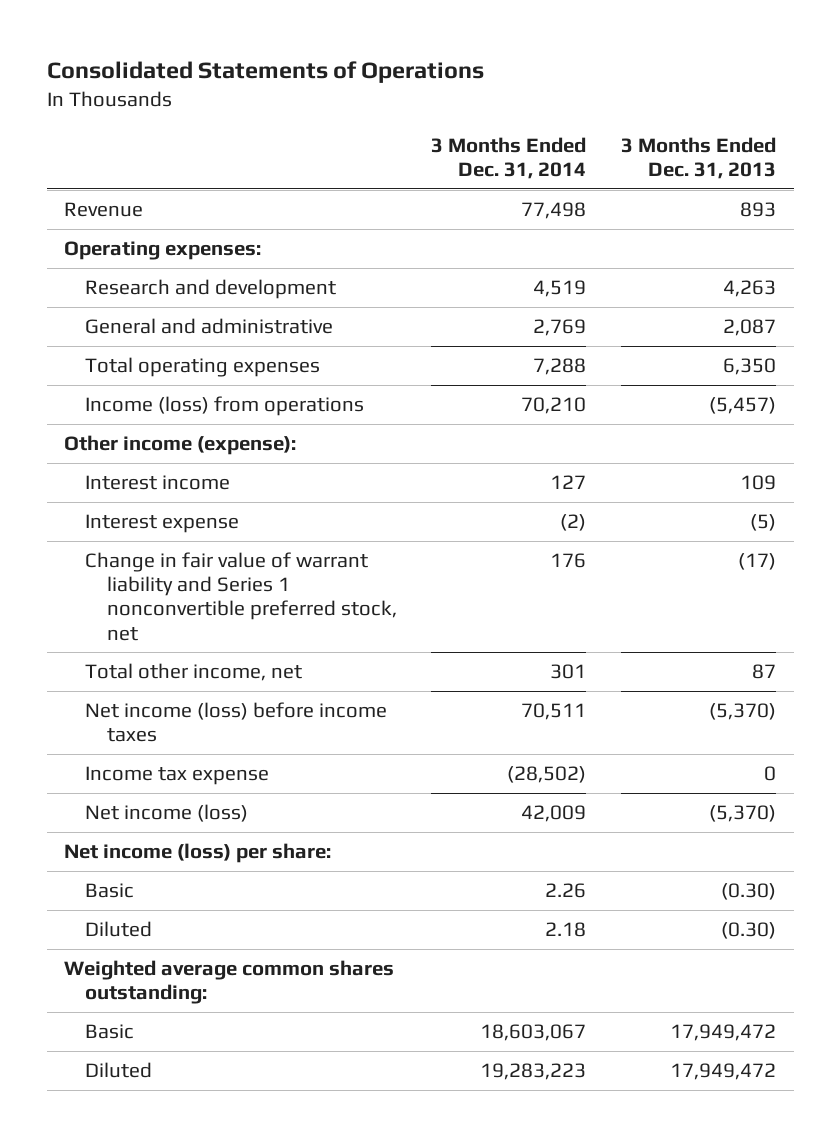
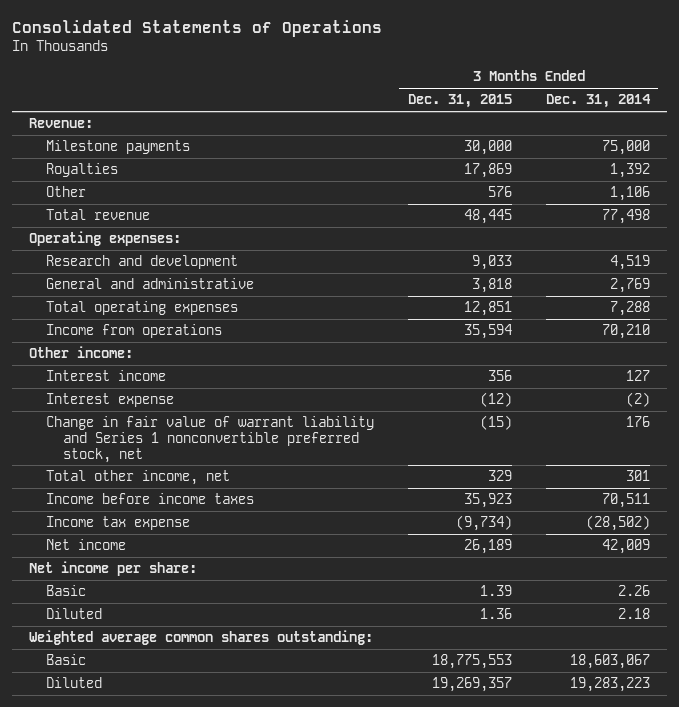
[621,136,777,180] 3 Months Ended Dec. 31, 2013 -> none
none -> [407,94,512,109] Dec. 31, 2015
none -> [29,118,94,129] Revenue:
none -> [45,140,190,155] Milestone payments
none -> [45,163,118,178] Royalties
none -> [45,186,86,198] Other
[64,201,144,217] Revenue -> [45,209,150,221] Total revenue
[85,395,365,416] Income (loss) from operations -> [45,324,222,339] Income from operations
[64,434,297,455] Other income (expense): -> [29,346,134,359] Other income:
[85,701,388,743] Net income (loss) before income taxes -> [45,493,254,505] Income before income taxes
[85,803,249,822] Net income (loss) -> [45,539,126,551] Net income
[64,842,332,863] Net income (loss) per share: -> [29,561,198,577] Net income per share:

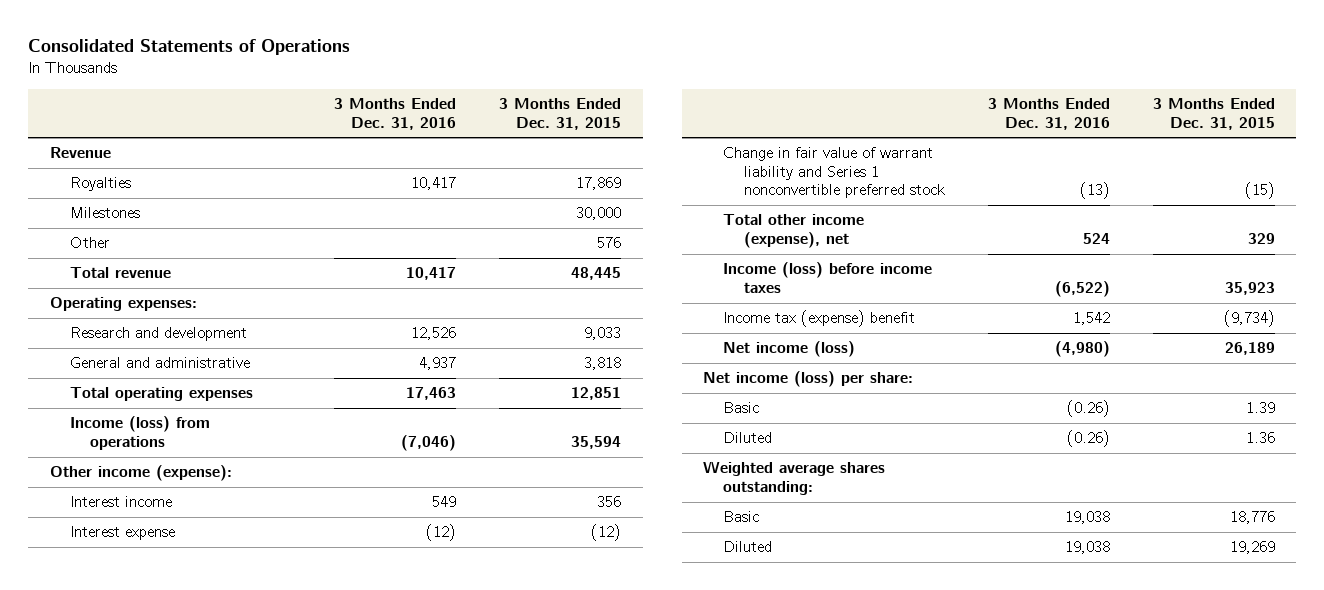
[545,94,651,109] Dec. 31, 2014 -> none
none -> [334,98,457,130] 3 Months Ended Dec. 31, 2016
[45,140,190,155] Milestone payments -> none
[29,118,94,129] Revenue: -> [49,147,111,159] Revenue
none -> [69,207,140,219] Milestones
[45,324,222,339] Income from operations -> [69,416,210,450] Income (loss) from operations
[29,346,134,359] Other income: -> [49,465,232,482] Other income (expense):
[45,416,374,463] Change in fair value of warrant liability and Series 1 nonconvertible preferred stock, net -> [723,147,945,199] Change in fair value of warrant liability and Series 1 nonconvertible preferred stock
[45,470,230,486] Total other income, net -> [723,214,865,248] Total other income (expense), net
[45,493,254,505] Income before income taxes -> [723,262,933,293] Income (loss) before income taxes
[45,516,190,531] Income tax expense -> [723,310,916,328] Income tax (expense) benefit
[45,539,126,551] Net income -> [723,341,856,358] Net income (loss)
[29,561,198,577] Net income per share: -> [702,371,913,388] Net income (loss) per share:
[29,630,374,646] Weighted average common shares outstanding: -> [702,461,885,495] Weighted average shares outstanding:
[431,654,512,670] 18,775,553 -> [1229,511,1275,525] 18,776
[431,677,512,693] 19,269,357 -> [1229,541,1275,555] 19,269

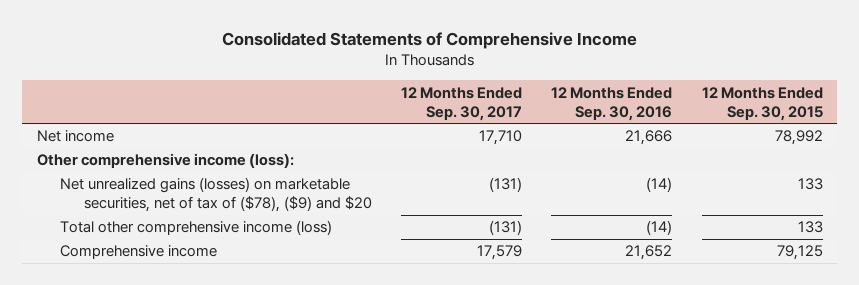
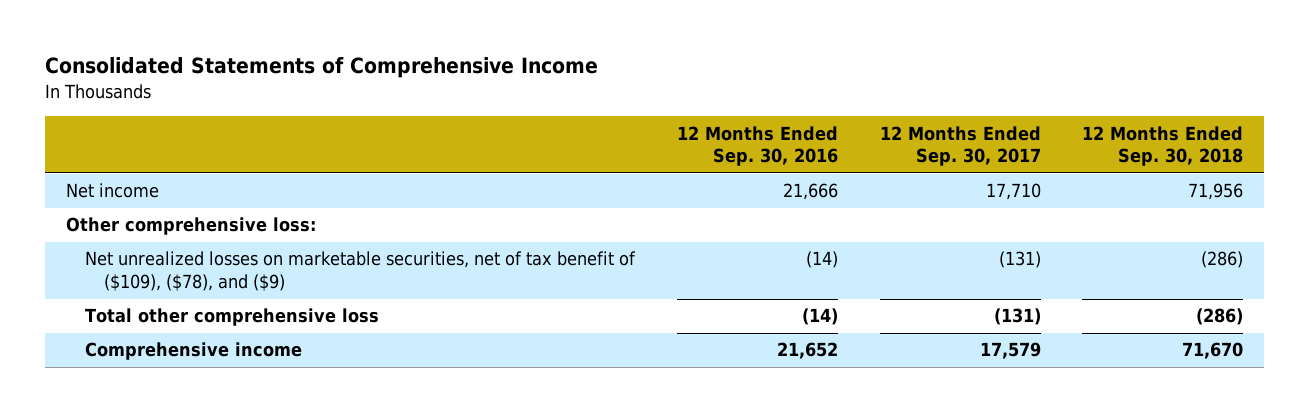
[701,86,823,121] 12 Months Ended Sep. 30, 2015 -> none
none -> [1082,125,1244,167] 12 Months Ended Sep. 30, 2018
[36,153,294,169] Other comprehensive income (loss): -> [66,217,317,236] Other comprehensive loss:
[60,177,372,213] Net unrealized gains (losses) on marketable securities, net of tax of ($78), ($9) and $20 -> [84,251,636,292] Net unrealized losses on marketable securities, net of tax benefit of ($109), ($78), and ($9)
[60,220,333,236] Total other comprehensive income (loss) -> [84,308,379,327] Total other comprehensive loss

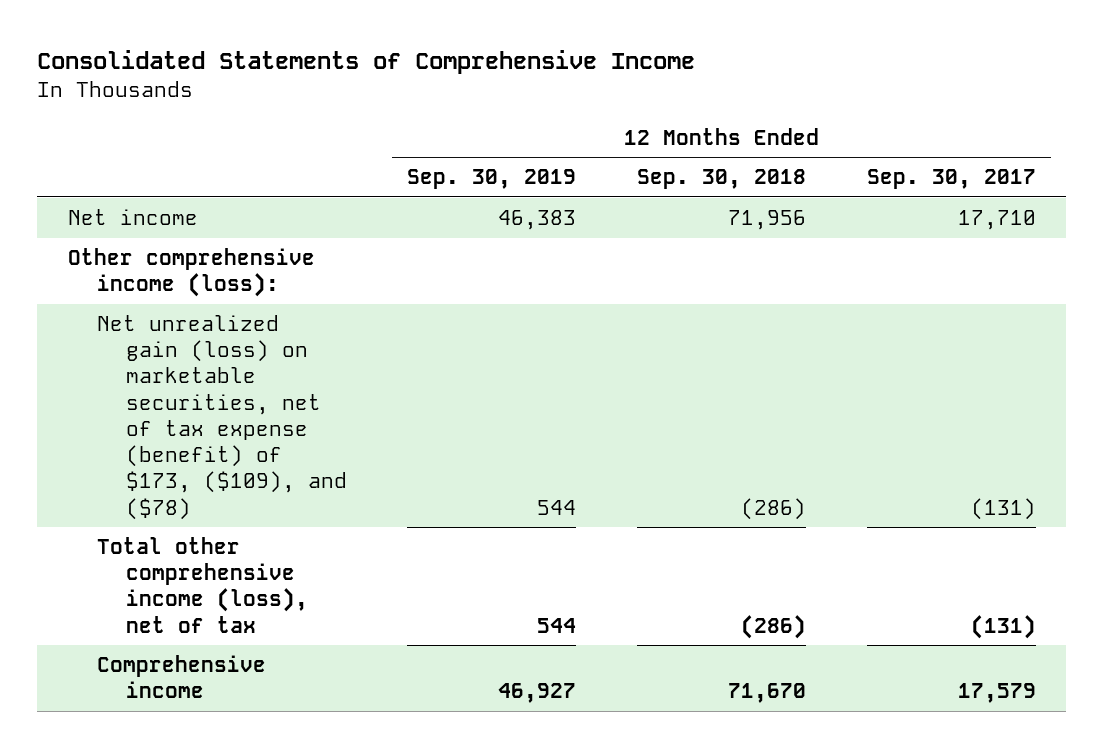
[676,125,838,167] 12 Months Ended Sep. 30, 2016 -> none
none -> [407,169,577,190] Sep. 30, 2019
[66,217,317,236] Other comprehensive loss: -> [67,248,315,298] Other comprehensive income (loss):
[84,251,636,292] Net unrealized losses on marketable securities, net of tax benefit of ($109), ($78), and ($9) -> [96,315,347,520] Net unrealized gain (loss) on marketable securities, net of tax expense (benefit) of $173, ($109), and ($78)
[84,308,379,327] Total other comprehensive loss -> [96,537,308,633] Total other comprehensive income (loss), net of tax

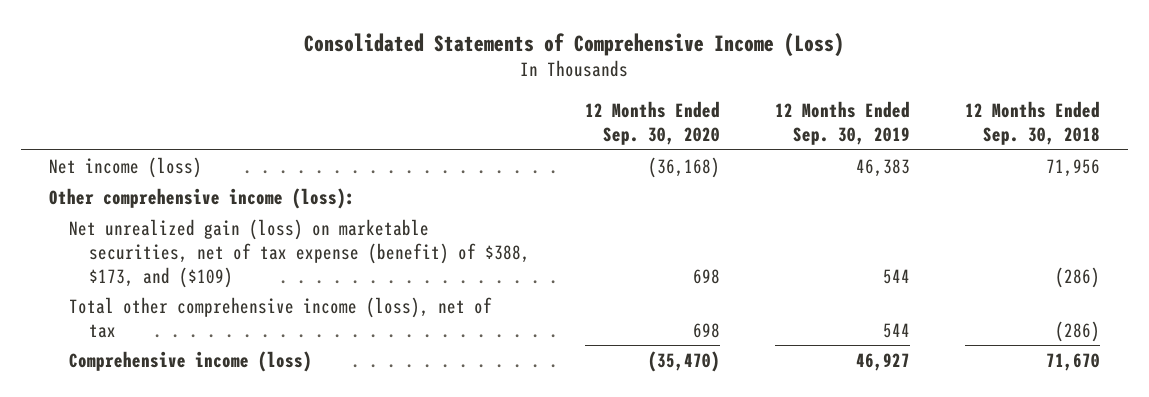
[37,50,696,75] Consolidated Statements of Comprehensive Income -> [304,32,845,57] Consolidated Statements of Comprehensive Income (Loss)
[866,169,1036,190] Sep. 30, 2017 -> none
none -> [585,101,721,146] 12 Months Ended Sep. 30, 2020
[67,209,198,226] Net income -> [48,156,202,178] Net income (loss)
[96,315,347,520] Net unrealized gain (loss) on marketable securities, net of tax expense (benefit) of $173, ($109), and ($78) -> [68,218,531,288] Net unrealized gain (loss) on marketable securities, net of tax expense (benefit) of $388, $173, and ($109)
[96,655,266,699] Comprehensive income -> [68,350,312,372] Comprehensive income (loss)

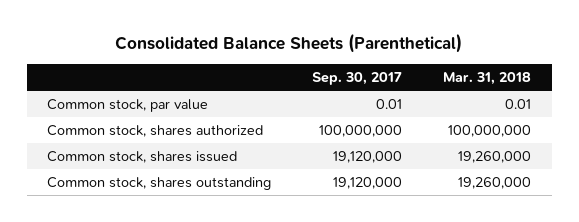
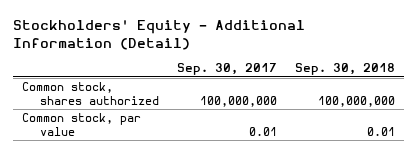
[115,33,463,54] Consolidated Balance Sheets (Parenthetical) -> [12,20,305,51] Stockholders' Equity - Additional Information (Detail)
[443,72,532,86] Mar. 31, 2018 -> none
none -> [295,63,396,76] Sep. 30, 2018
[47,151,238,164] Common stock, shares issued -> none
[47,177,272,191] Common stock, shares outstanding -> none
[47,99,209,113] Common stock, par value -> [21,112,141,136] Common stock, par value

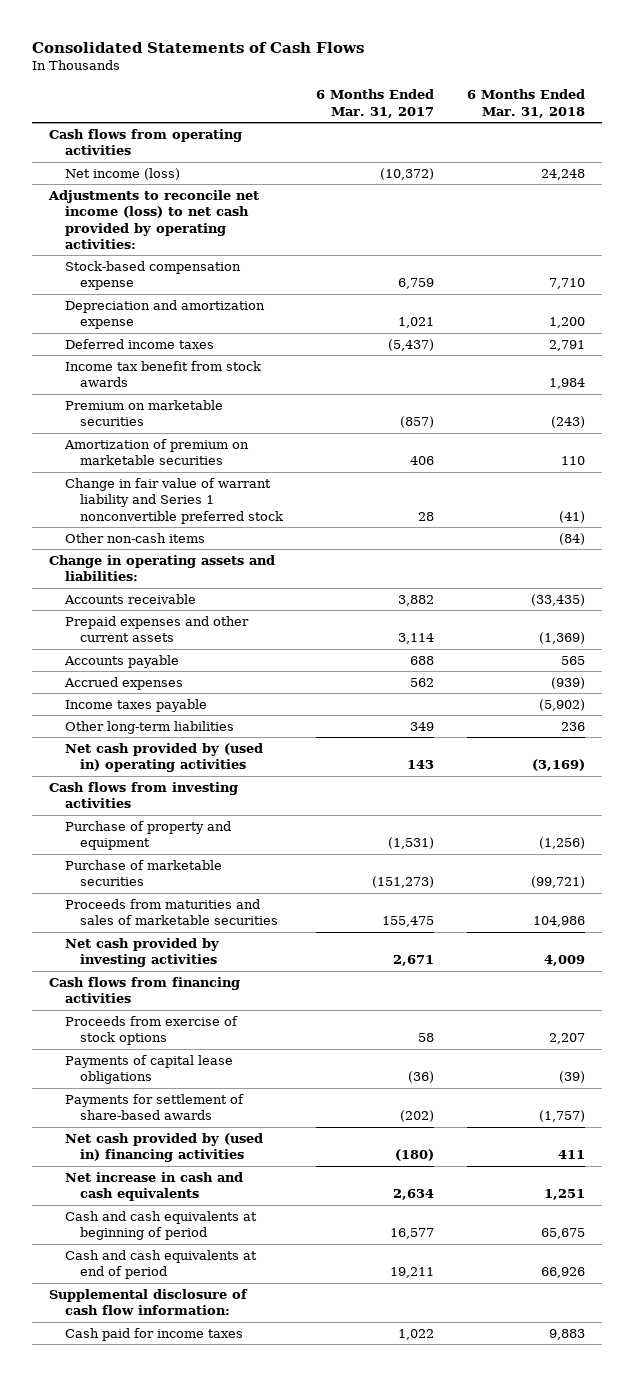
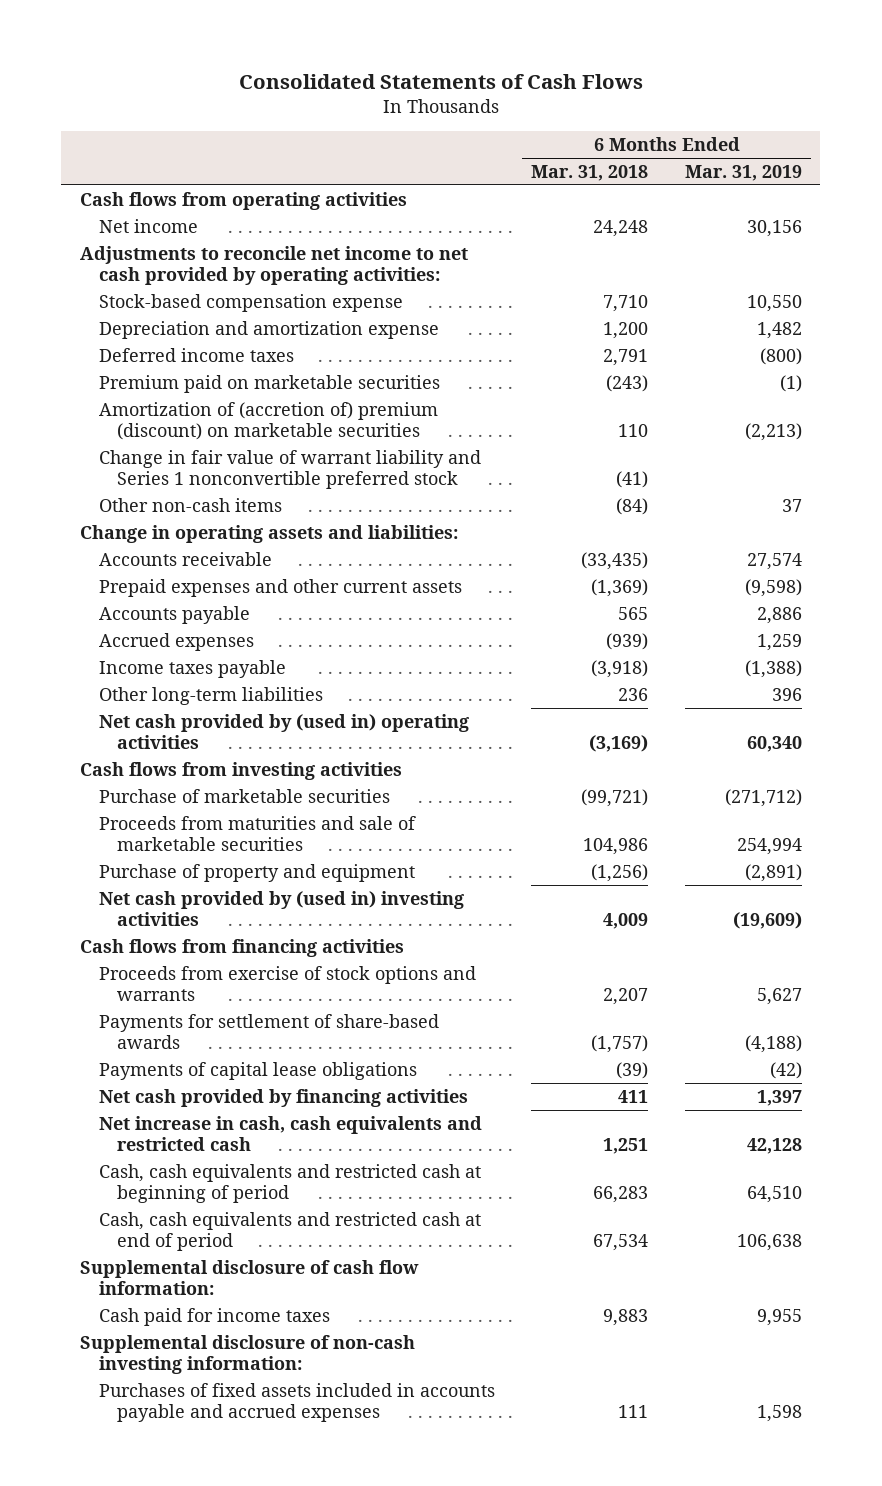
[316,89,435,118] 6 Months Ended Mar. 31, 2017 -> none
none -> [685,164,803,181] Mar. 31, 2019
[64,167,180,180] Net income (loss) -> [98,218,198,233] Net income
[47,189,259,250] Adjustments to reconcile net income (loss) to net cash provided by operating activities: -> [79,245,468,286] Adjustments to reconcile net income to net cash provided by operating activities:
[64,360,261,388] Income tax benefit from stock awards -> none
[64,399,223,427] Premium on marketable securities -> [98,374,440,393] Premium paid on marketable securities
[63,438,249,466] Amortization of premium on marketable securities -> [98,401,438,441] Amortization of (accretion of) premium (discount) on marketable securities
[539,698,586,711] (5,902) -> [591,659,649,678] (3,918)
[64,898,279,926] Proceeds from maturities and sales of marketable securities -> [98,815,416,852] Proceeds from maturities and sale of marketable securities
[64,820,231,851] Purchase of property and equipment -> [98,863,415,882] Purchase of property and equipment
[64,937,219,968] Net cash provided by investing activities -> [98,890,464,927] Net cash provided by (used in) investing activities
[64,1015,238,1046] Proceeds from exercise of stock options -> [98,965,476,1002] Proceeds from exercise of stock options and warrants
[64,1054,233,1085] Payments of capital lease obligations -> [98,1061,417,1080] Payments of capital lease obligations
[64,1132,263,1163] Net cash provided by (used in) financing activities -> [98,1088,468,1107] Net cash provided by financing activities
[64,1171,243,1202] Net increase in cash and cash equivalents -> [98,1115,482,1152] Net increase in cash, cash equivalents and restricted cash
[64,1210,257,1241] Cash and cash equivalents at beginning of period -> [98,1163,481,1204] Cash, cash equivalents and restricted cash at beginning of period
[541,1228,586,1240] 65,675 -> [593,1186,649,1204] 66,283
[64,1249,257,1280] Cash and cash equivalents at end of period -> [98,1211,481,1252] Cash, cash equivalents and restricted cash at end of period
[541,1267,586,1279] 66,926 -> [593,1234,649,1252] 67,534
none -> [79,1334,415,1375] Supplemental disclosure of non-cash investing information:
none -> [98,1382,495,1423] Purchases of fixed assets included in accounts payable and accrued expenses

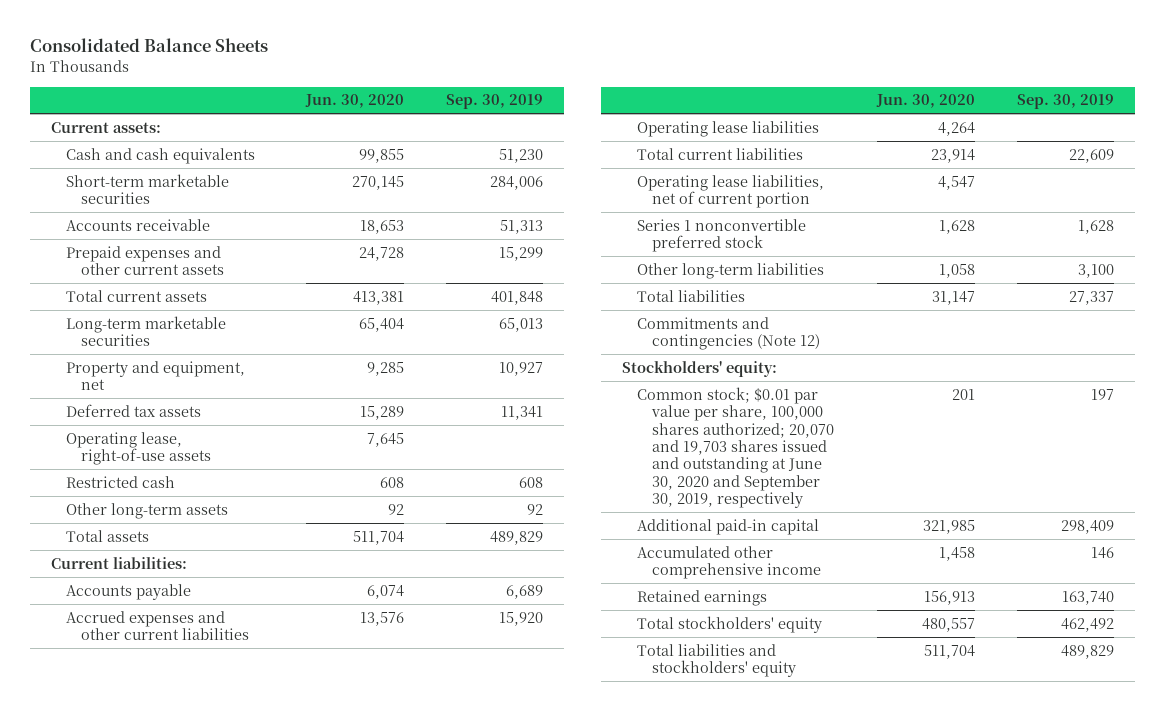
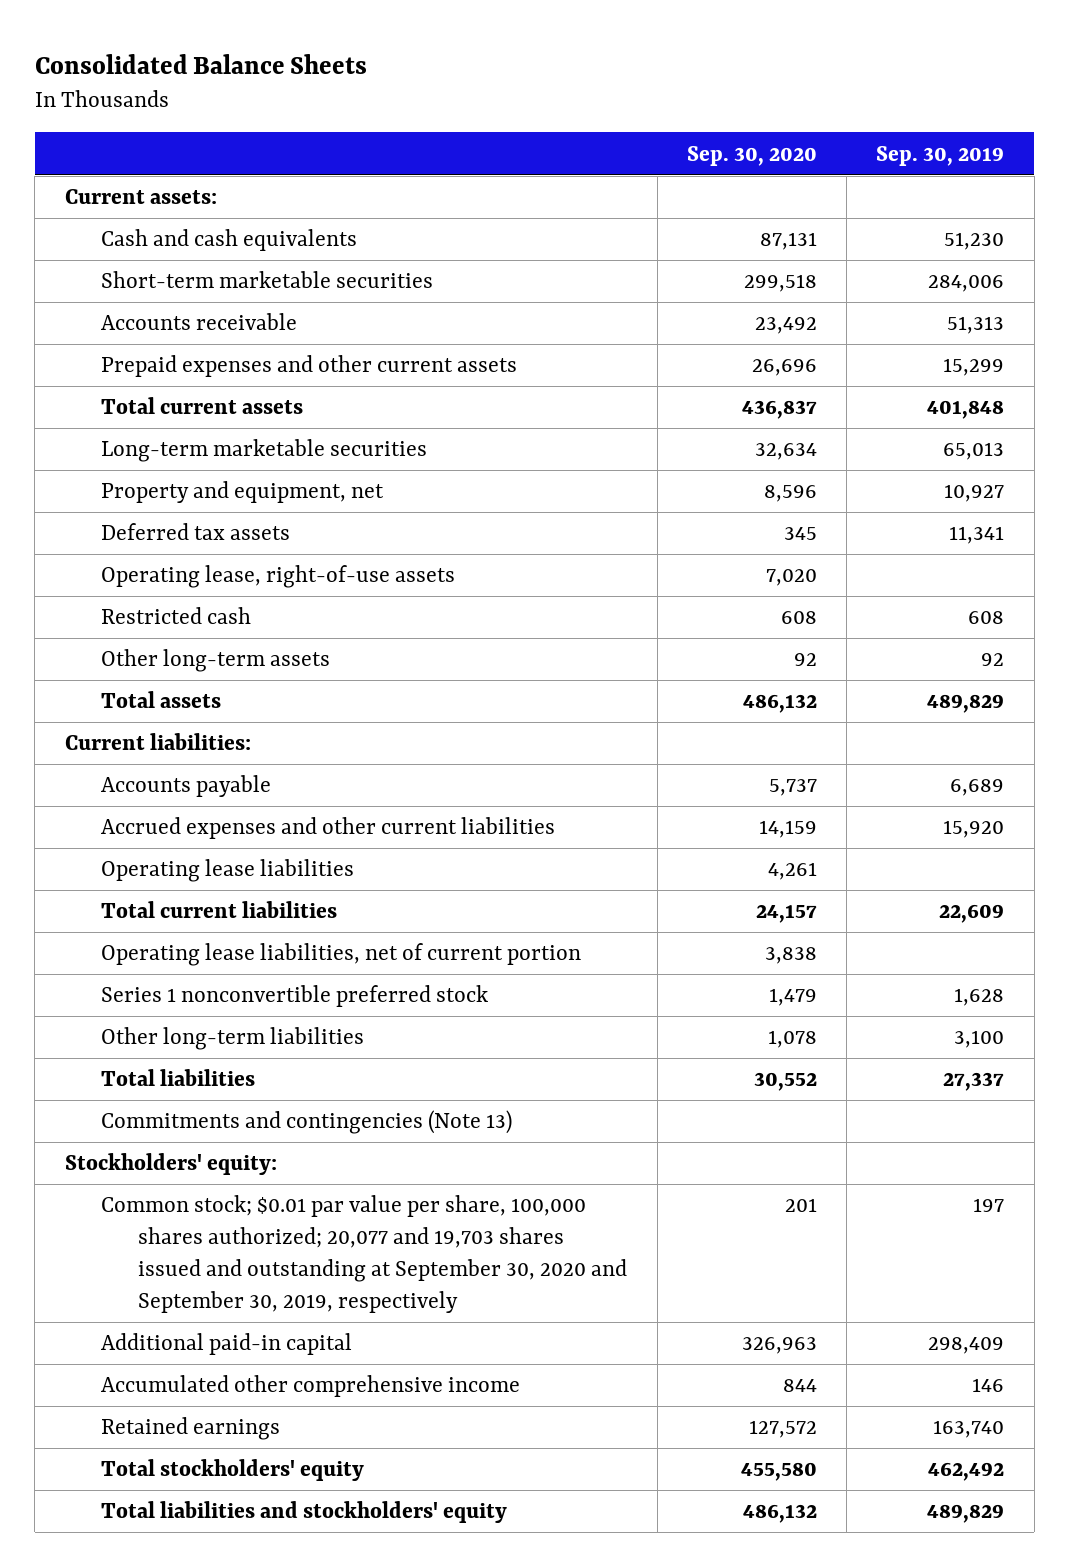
[304,94,404,109] Jun. 30, 2020 -> none
none -> [686,145,817,166] Sep. 30, 2020
[637,316,821,351] Commitments and contingencies (Note 12) -> [101,1110,513,1135] Commitments and contingencies (Note 13)
[637,386,835,509] Common stock; $0.01 par value per share, 100,000 shares authorized; 20,070 and 19,703 shares issued and outstanding at June 30, 2020 and September 30, 2019, respectively -> [101,1195,628,1314] Common stock; $0.01 par value per share, 100,000 shares authorized; 20,077 and 19,703 shares issued and outstanding at September 30, 2020 and September 30, 2019, respectively

